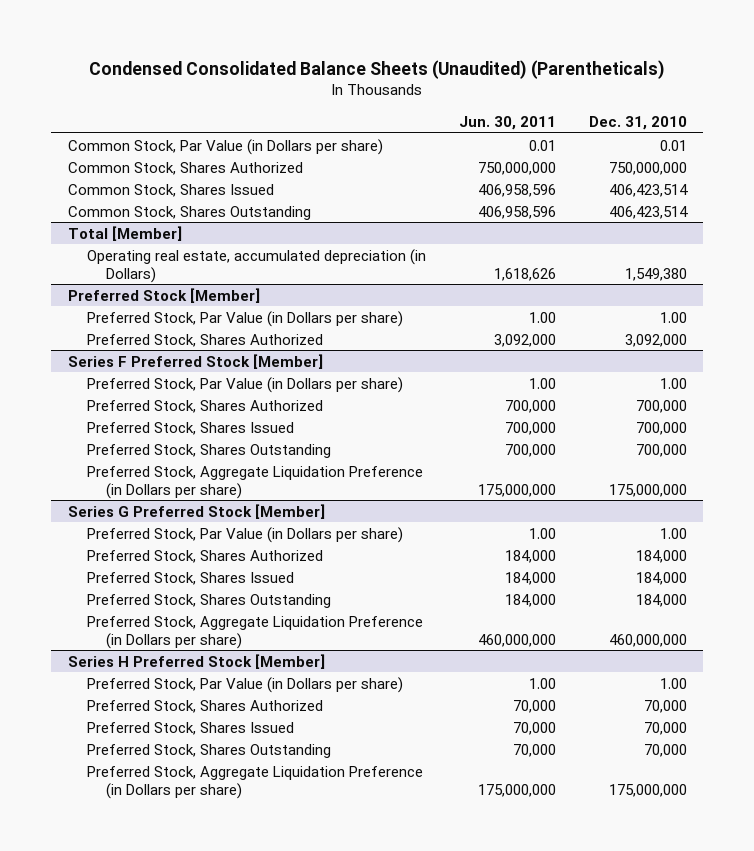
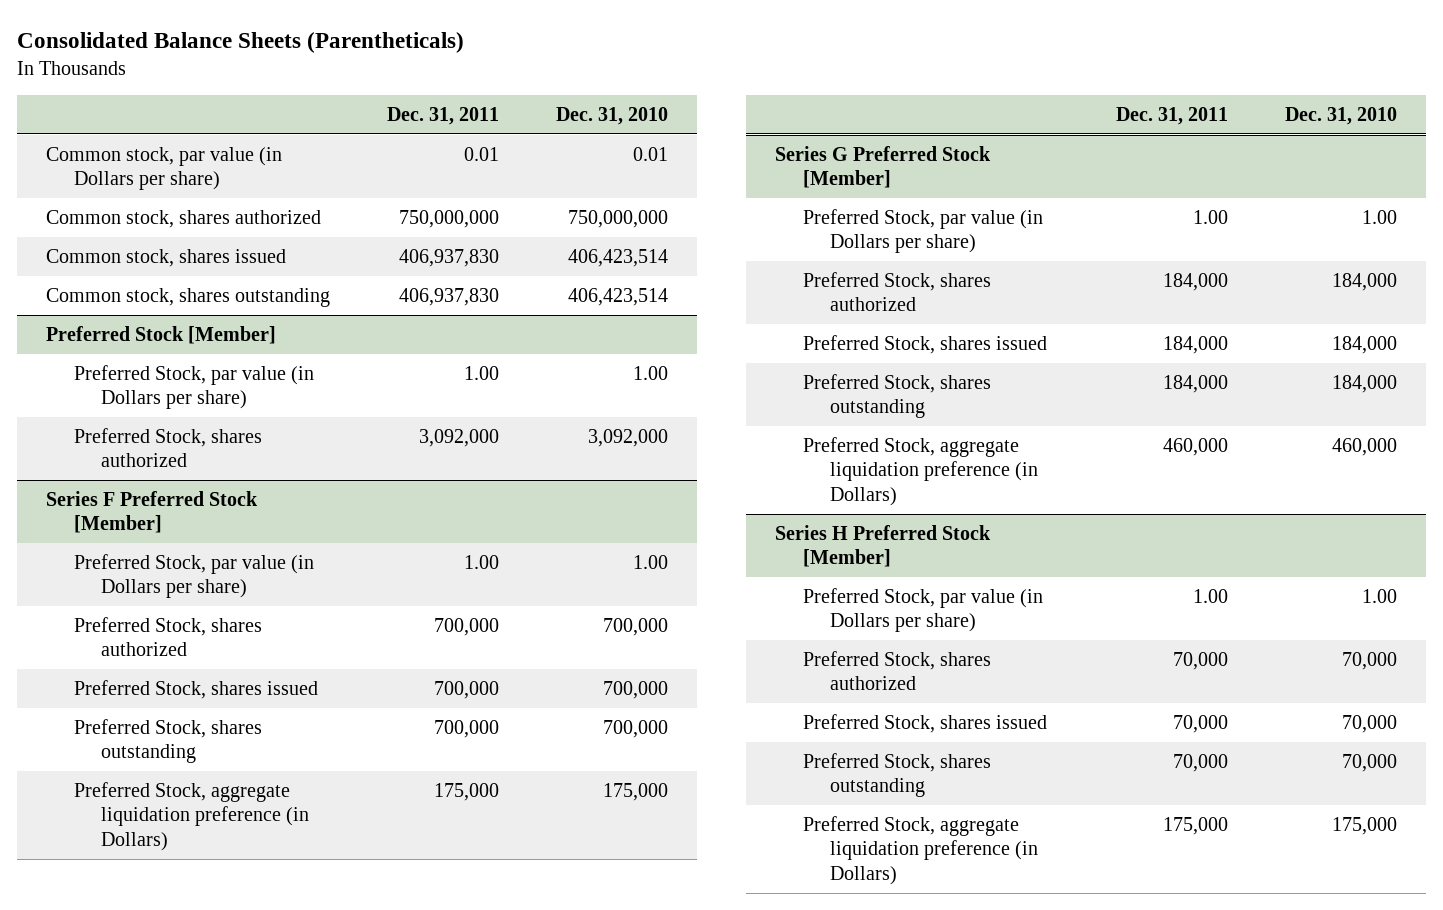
[89,59,666,79] Condensed Consolidated Balance Sheets (Unaudited) (Parentheticals) -> [17,32,465,54] Consolidated Balance Sheets (Parentheticals)
[458,115,556,130] Jun. 30, 2011 -> none
none -> [387,106,500,125] Dec. 31, 2011
[67,225,182,241] Total [Member] -> none
[86,248,426,283] Operating real estate, accumulated depreciation (in Dollars) -> none
[67,138,383,155] Common Stock, Par Value (in Dollars per share) -> [45,146,282,191] Common stock, par value (in Dollars per share)
[67,161,303,175] Common Stock, Shares Authorized -> [45,209,321,228] Common stock, shares authorized
[67,183,274,197] Common Stock, Shares Issued -> [45,248,286,267] Common stock, shares issued
[67,205,311,220] Common Stock, Shares Outstanding -> [45,287,330,307] Common stock, shares outstanding
[86,310,403,327] Preferred Stock, Par Value (in Dollars per share) -> [73,364,314,410] Preferred Stock, par value (in Dollars per share)
[86,333,323,347] Preferred Stock, Shares Authorized -> [73,427,262,468] Preferred Stock, shares authorized
[86,376,403,393] Preferred Stock, Par Value (in Dollars per share) -> [73,553,314,599] Preferred Stock, par value (in Dollars per share)
[86,399,323,413] Preferred Stock, Shares Authorized -> [73,616,262,657] Preferred Stock, shares authorized
[86,421,294,435] Preferred Stock, Shares Issued -> [73,679,318,699] Preferred Stock, shares issued
[86,443,331,458] Preferred Stock, Shares Outstanding -> [73,718,262,764] Preferred Stock, shares outstanding
[86,465,423,499] Preferred Stock, Aggregate Liquidation Preference (in Dollars per share) -> [73,781,310,851] Preferred Stock, aggregate liquidation preference (in Dollars)
[608,483,687,497] 175,000,000 -> [603,782,669,801] 175,000
[86,526,403,543] Preferred Stock, Par Value (in Dollars per share) -> [802,208,1043,254] Preferred Stock, par value (in Dollars per share)
[86,549,323,563] Preferred Stock, Shares Authorized -> [802,271,991,312] Preferred Stock, shares authorized
[86,571,294,585] Preferred Stock, Shares Issued -> [802,334,1047,354] Preferred Stock, shares issued
[86,593,331,608] Preferred Stock, Shares Outstanding -> [802,373,991,419] Preferred Stock, shares outstanding
[86,615,423,649] Preferred Stock, Aggregate Liquidation Preference (in Dollars per share) -> [802,436,1039,506] Preferred Stock, aggregate liquidation preference (in Dollars)
[608,633,687,647] 460,000,000 -> [1331,437,1397,456] 460,000
[86,676,403,693] Preferred Stock, Par Value (in Dollars per share) -> [802,587,1043,633] Preferred Stock, par value (in Dollars per share)
[86,699,323,713] Preferred Stock, Shares Authorized -> [802,650,991,691] Preferred Stock, shares authorized
[86,721,294,735] Preferred Stock, Shares Issued -> [802,713,1047,733] Preferred Stock, shares issued
[86,743,331,758] Preferred Stock, Shares Outstanding -> [802,752,991,798] Preferred Stock, shares outstanding
[86,765,423,799] Preferred Stock, Aggregate Liquidation Preference (in Dollars per share) -> [802,815,1039,885] Preferred Stock, aggregate liquidation preference (in Dollars)
[608,783,687,797] 175,000,000 -> [1331,816,1397,835] 175,000

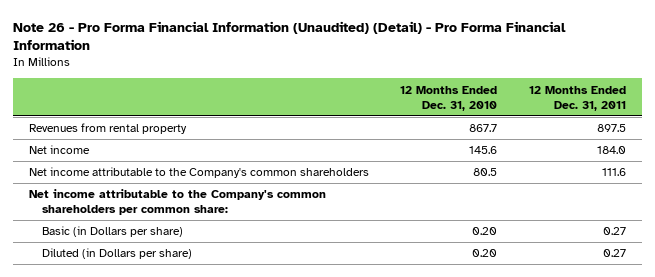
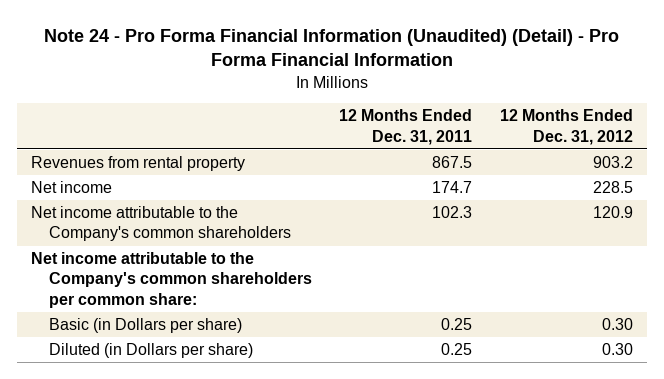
[12,20,566,51] Note 26 - Pro Forma Financial Information (Unaudited) (Detail) - Pro Forma Financial Information -> [43,28,619,67] Note 24 - Pro Forma Financial Information (Unaudited) (Detail) - Pro Forma Financial Information
[400,85,498,111] 12 Months Ended Dec. 31, 2010 -> none
none -> [499,109,633,145] 12 Months Ended Dec. 31, 2012
[597,124,627,133] 897.5 -> [432,156,473,169] 867.5
[597,146,627,155] 184.0 -> [432,181,473,194] 174.7
[602,168,627,177] 111.6 -> [432,206,473,219] 102.3
[603,227,627,236] 0.27 -> [441,318,473,331] 0.25
[603,249,627,258] 0.27 -> [441,343,473,356] 0.25

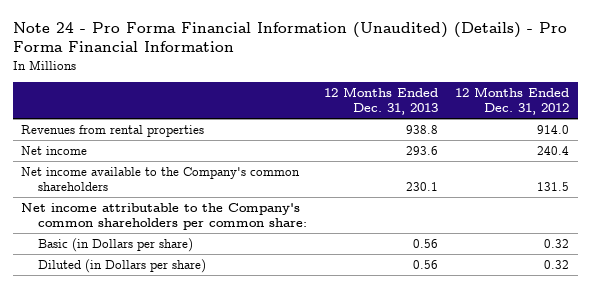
[43,28,619,67] Note 24 - Pro Forma Financial Information (Unaudited) (Detail) - Pro Forma Financial Information -> [12,21,567,53] Note 24 - Pro Forma Financial Information (Unaudited) (Details) - Pro Forma Financial Information
[339,109,473,145] 12 Months Ended Dec. 31, 2011 -> none
none -> [324,87,439,116] 12 Months Ended Dec. 31, 2013
[30,156,245,172] Revenues from rental property -> [21,124,205,137] Revenues from rental properties
[592,156,633,169] 903.2 -> [537,124,570,134] 914.0
[592,181,633,194] 228.5 -> [537,145,570,155] 240.4
[30,206,291,242] Net income attributable to the Company's common shareholders -> [21,166,301,191] Net income available to the Company's common shareholders
[592,206,633,219] 120.9 -> [537,181,570,191] 131.5
[601,318,633,331] 0.30 -> [544,238,570,248] 0.32
[601,343,633,356] 0.30 -> [544,259,570,269] 0.32

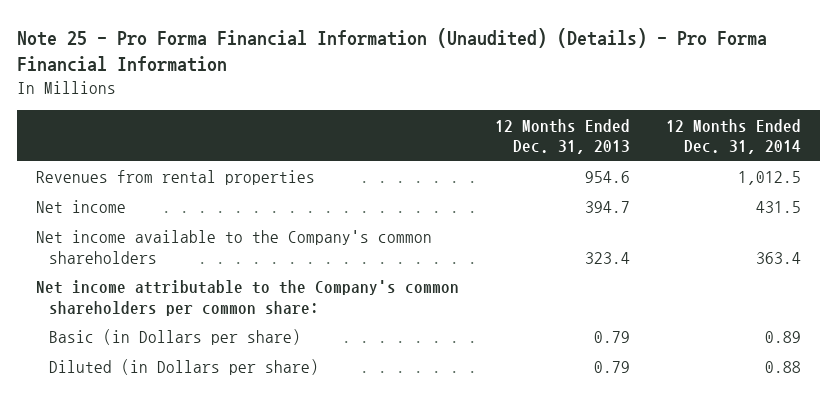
[12,21,567,53] Note 24 - Pro Forma Financial Information (Unaudited) (Details) - Pro Forma Financial Information -> [17,27,768,73] Note 25 - Pro Forma Financial Information (Unaudited) (Details) - Pro Forma Financial Information
[455,87,570,116] 12 Months Ended Dec. 31, 2012 -> none
none -> [666,118,802,155] 12 Months Ended Dec. 31, 2014
[406,124,439,134] 938.8 -> [585,171,631,184] 954.6
[406,145,439,155] 293.6 -> [585,201,631,214] 394.7
[406,181,439,191] 230.1 -> [585,251,631,264] 323.4
[413,238,439,248] 0.56 -> [594,331,631,344] 0.79
[413,259,439,269] 0.56 -> [594,361,631,374] 0.79

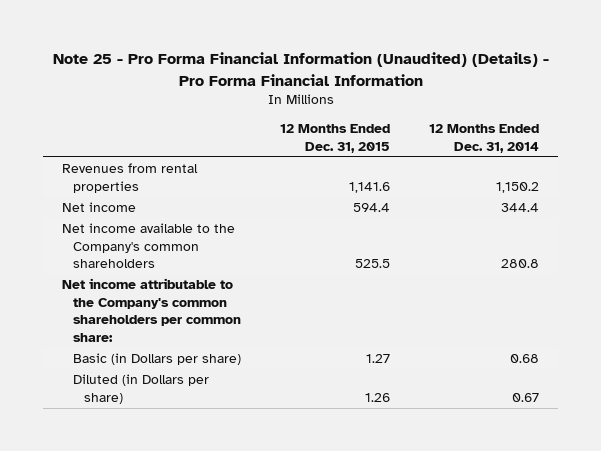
[495,118,631,155] 12 Months Ended Dec. 31, 2013 -> none
none -> [280,124,391,153] 12 Months Ended Dec. 31, 2015
[738,171,802,186] 1,012.5 -> [495,181,539,193] 1,150.2
[756,201,802,214] 431.5 -> [500,203,539,213] 344.4
[756,251,802,264] 363.4 -> [500,259,539,269] 280.8
[765,331,802,344] 0.89 -> [509,354,539,364] 0.68
[765,361,802,374] 0.88 -> [511,392,539,402] 0.67

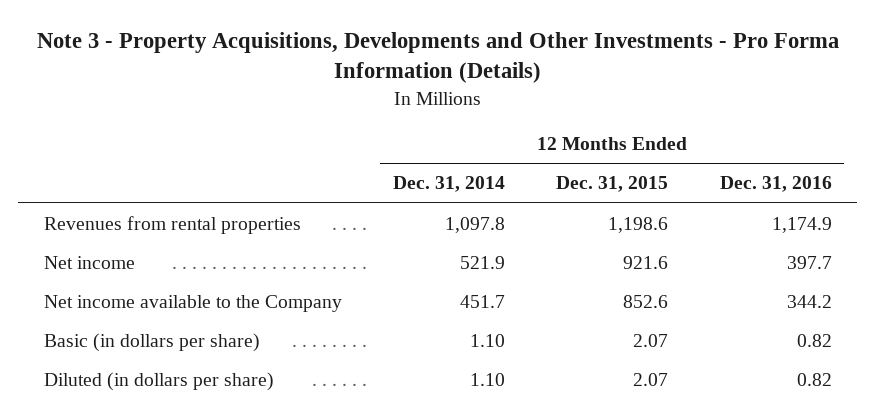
[52,52,549,86] Note 25 - Pro Forma Financial Information (Unaudited) (Details) - Pro Forma Financial Information -> [36,32,839,84] Note 3 - Property Acquisitions, Developments and Other Investments - Pro Forma Information (Details)
none -> [719,176,832,193] Dec. 31, 2016
[62,278,242,342] Net income attributable to the Company's common shareholders per common share: -> none
[349,181,391,193] 1,141.6 -> [608,216,669,233] 1,198.6
[495,181,539,193] 1,150.2 -> [445,216,506,233] 1,097.8
[353,203,391,213] 594.4 -> [623,255,669,269] 921.6
[500,203,539,213] 344.4 -> [460,255,506,269] 521.9
[62,223,236,269] Net income available to the Company's common shareholders -> [43,294,342,312] Net income available to the Company
[355,259,391,269] 525.5 -> [623,294,669,308] 852.6
[500,259,539,269] 280.8 -> [460,294,506,308] 451.7
[73,353,242,366] Basic (in Dollars per share) -> [43,332,260,352] Basic (in dollars per share)
[366,354,391,364] 1.27 -> [633,333,669,347] 2.07
[509,354,539,364] 0.68 -> [470,333,506,347] 1.10
[73,374,210,404] Diluted (in Dollars per share) -> [43,371,274,391] Diluted (in dollars per share)
[365,392,391,402] 1.26 -> [633,372,669,386] 2.07
[511,392,539,402] 0.67 -> [470,372,506,386] 1.10

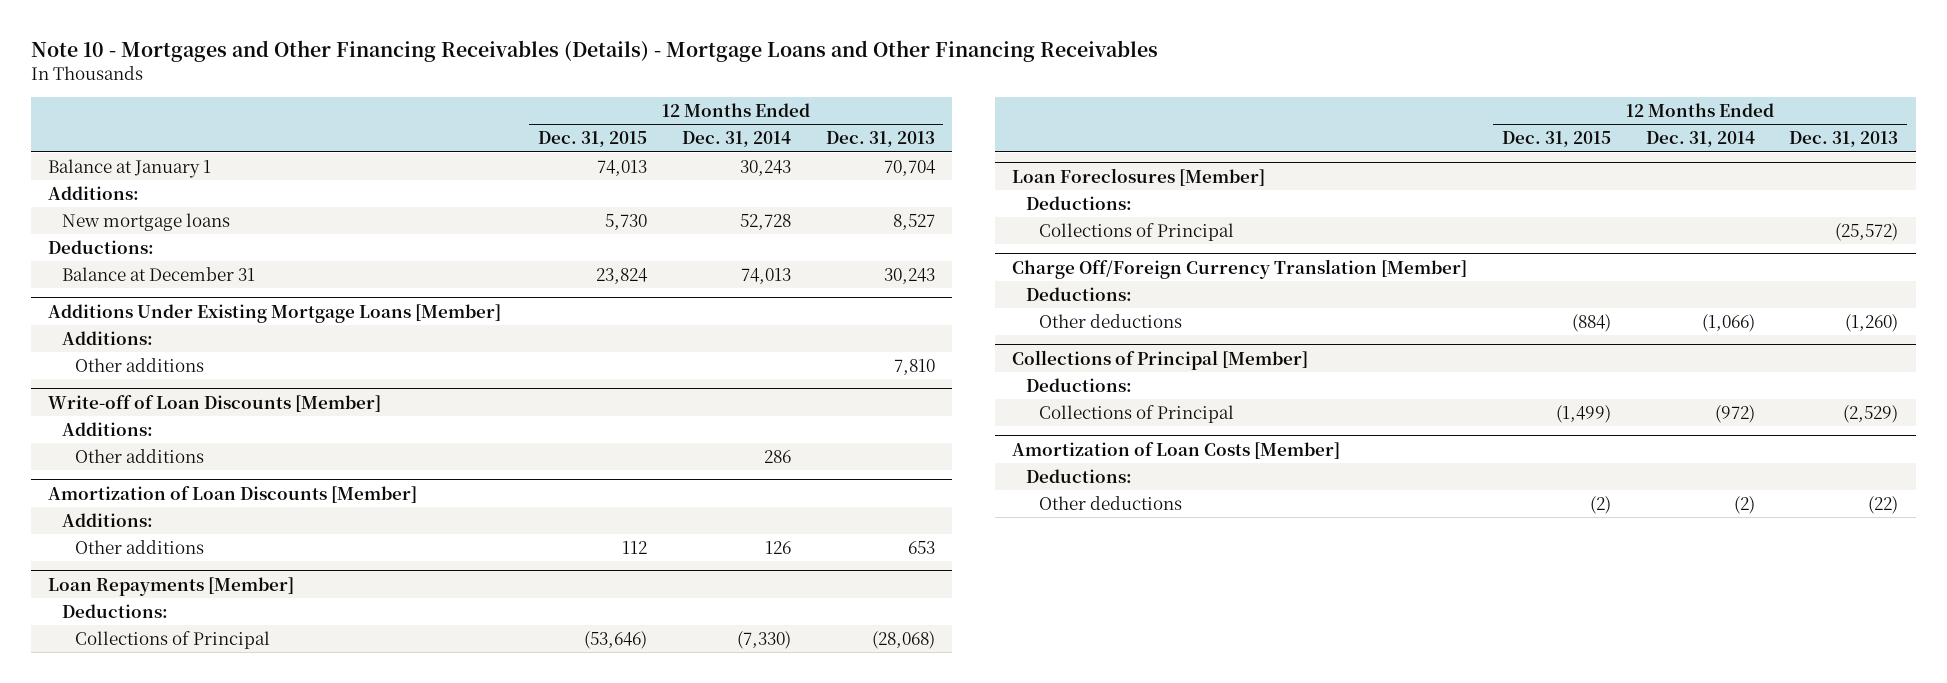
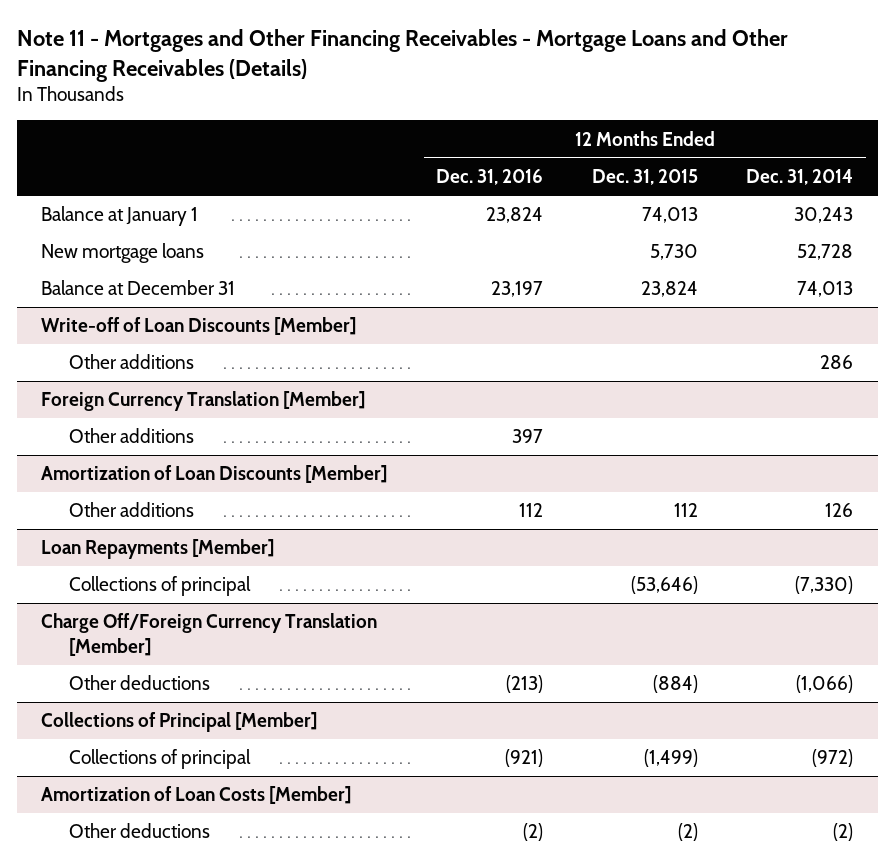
[30,40,1158,63] Note 10 - Mortgages and Other Financing Receivables (Details) - Mortgage Loans and Other Financing Receivables -> [16,29,788,82] Note 11 - Mortgages and Other Financing Receivables - Mortgage Loans and Other Financing Receivables (Details)
[825,131,935,148] Dec. 31, 2013 -> none
none -> [435,169,543,186] Dec. 31, 2016
[48,185,140,200] Additions: -> none
[48,239,155,254] Deductions: -> none
[48,303,502,323] Additions Under Existing Mortgage Loans [Member] -> none
[61,330,153,345] Additions: -> none
[75,357,205,372] Other additions -> none
[61,421,153,436] Additions: -> none
none -> [41,391,366,412] Foreign Currency Translation [Member]
none -> [68,428,194,444] Other additions
[61,512,153,527] Additions: -> none
[61,603,168,618] Deductions: -> none
[1012,167,1266,186] Loan Foreclosures [Member] -> none
[1025,195,1132,210] Deductions: -> none
[1039,222,1235,241] Collections of Principal -> none
[75,630,271,649] Collections of Principal -> [68,576,251,597] Collections of principal
[1025,286,1132,301] Deductions: -> none
[1025,377,1132,392] Deductions: -> none
[1039,404,1235,423] Collections of Principal -> [68,749,251,770] Collections of principal
[1025,468,1132,483] Deductions: -> none

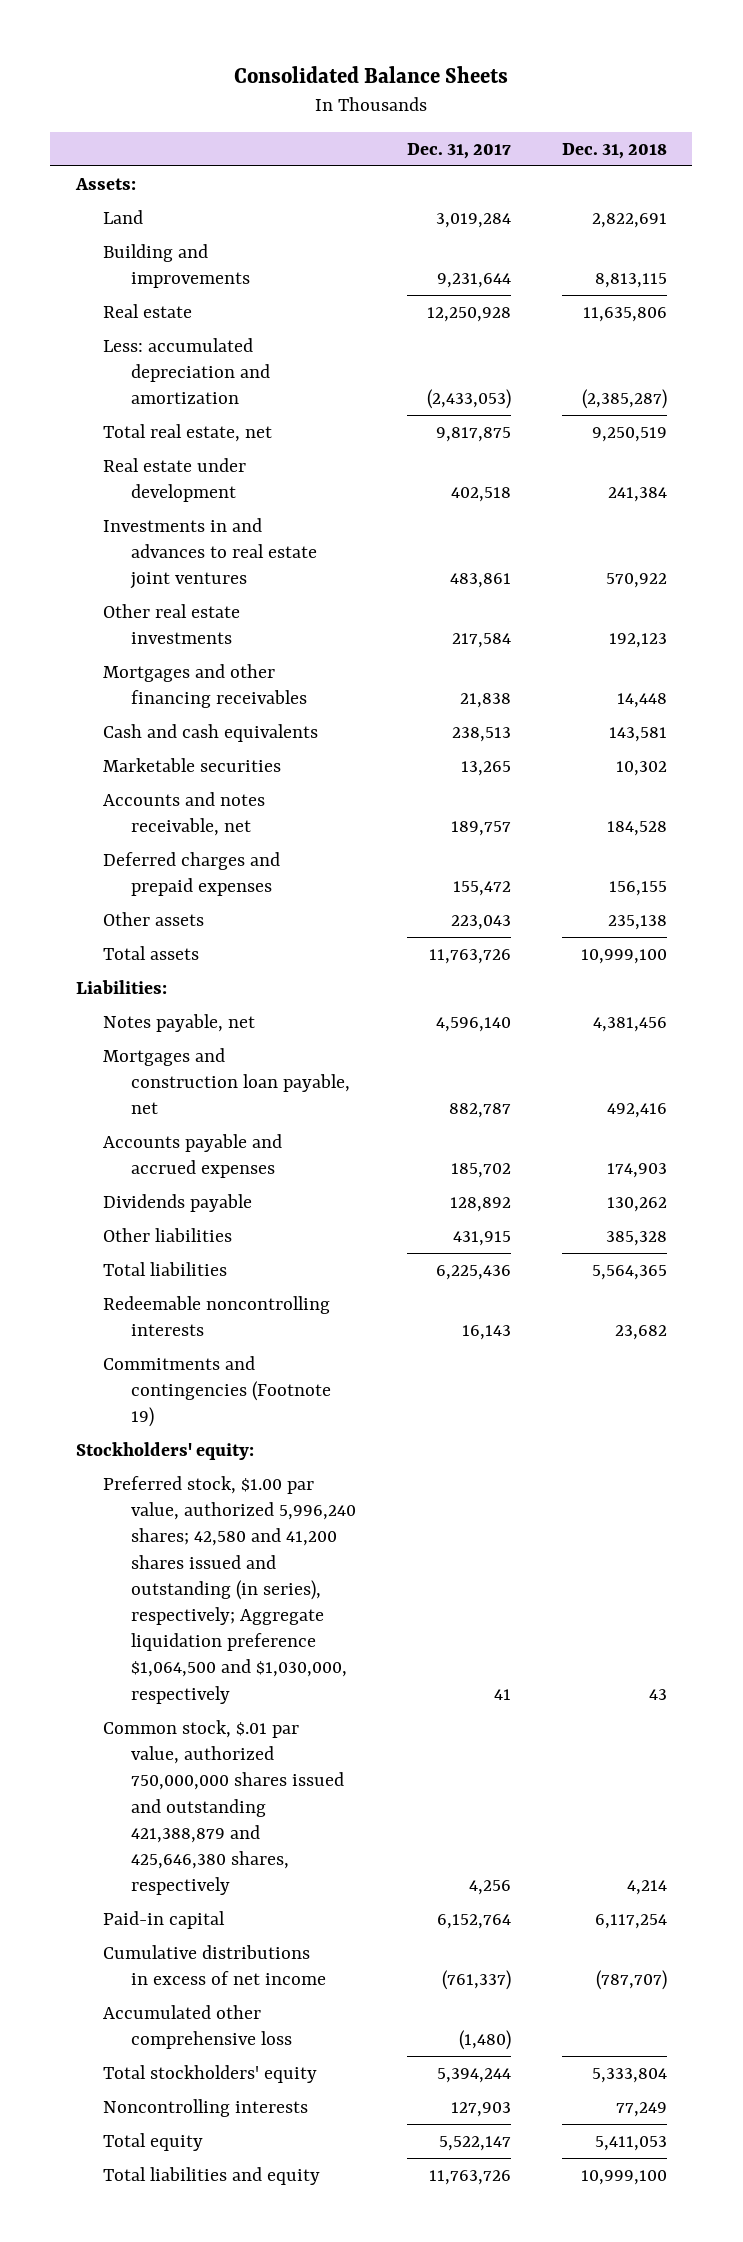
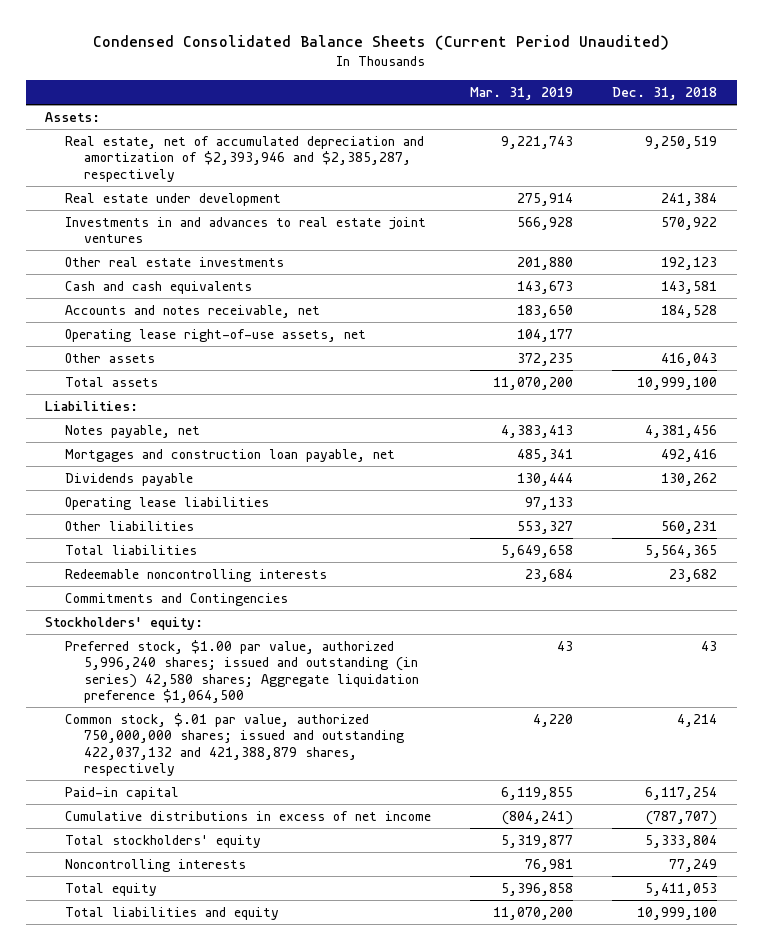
[234,65,509,83] Consolidated Balance Sheets -> [93,35,670,51] Condensed Consolidated Balance Sheets (Current Period Unaudited)
[407,142,512,159] Dec. 31, 2017 -> none
none -> [469,86,573,100] Mar. 31, 2019
[103,209,144,224] Land -> none
[103,243,251,289] Building and improvements -> none
[103,303,193,318] Real estate -> none
[103,337,271,405] Less: accumulated depreciation and amortization -> none
[103,423,273,442] Total real estate, net -> [64,135,424,182] Real estate, net of accumulated depreciation and amortization of $2,393,946 and $2,385,287, respectively
[103,663,308,709] Mortgages and other financing receivables -> none
[103,757,282,772] Marketable securities -> none
[103,851,281,897] Deferred charges and prepaid expenses -> none
none -> [64,328,366,342] Operating lease right-of-use assets, net
[607,914,667,930] 235,138 -> [661,352,718,366] 416,043
[103,1133,283,1179] Accounts payable and accrued expenses -> none
none -> [64,496,269,510] Operating lease liabilities
[605,1230,667,1246] 385,328 -> [661,520,718,534] 560,231
[103,1355,332,1428] Commitments and contingencies (Footnote 19) -> [64,592,288,606] Commitments and Contingencies
[103,1475,357,1704] Preferred stock, $1.00 par value, authorized 5,996,240 shares; 42,580 and 41,200 shares issued and outstanding (in series), respectively; Aggregate liquidation preference $1,064,500 and $1,030,000, respectively -> [64,639,419,703] Preferred stock, $1.00 par value, authorized 5,996,240 shares; issued and outstanding (in series) 42,580 shares; Aggregate liquidation preference $1,064,500
[103,1719,345,1896] Common stock, $.01 par value, authorized 750,000,000 shares issued and outstanding 421,388,879 and 425,646,380 shares, respectively -> [64,712,404,776] Common stock, $.01 par value, authorized 750,000,000 shares; issued and outstanding 422,037,132 and 421,388,879 shares, respectively
[103,2004,293,2050] Accumulated other comprehensive loss -> none

